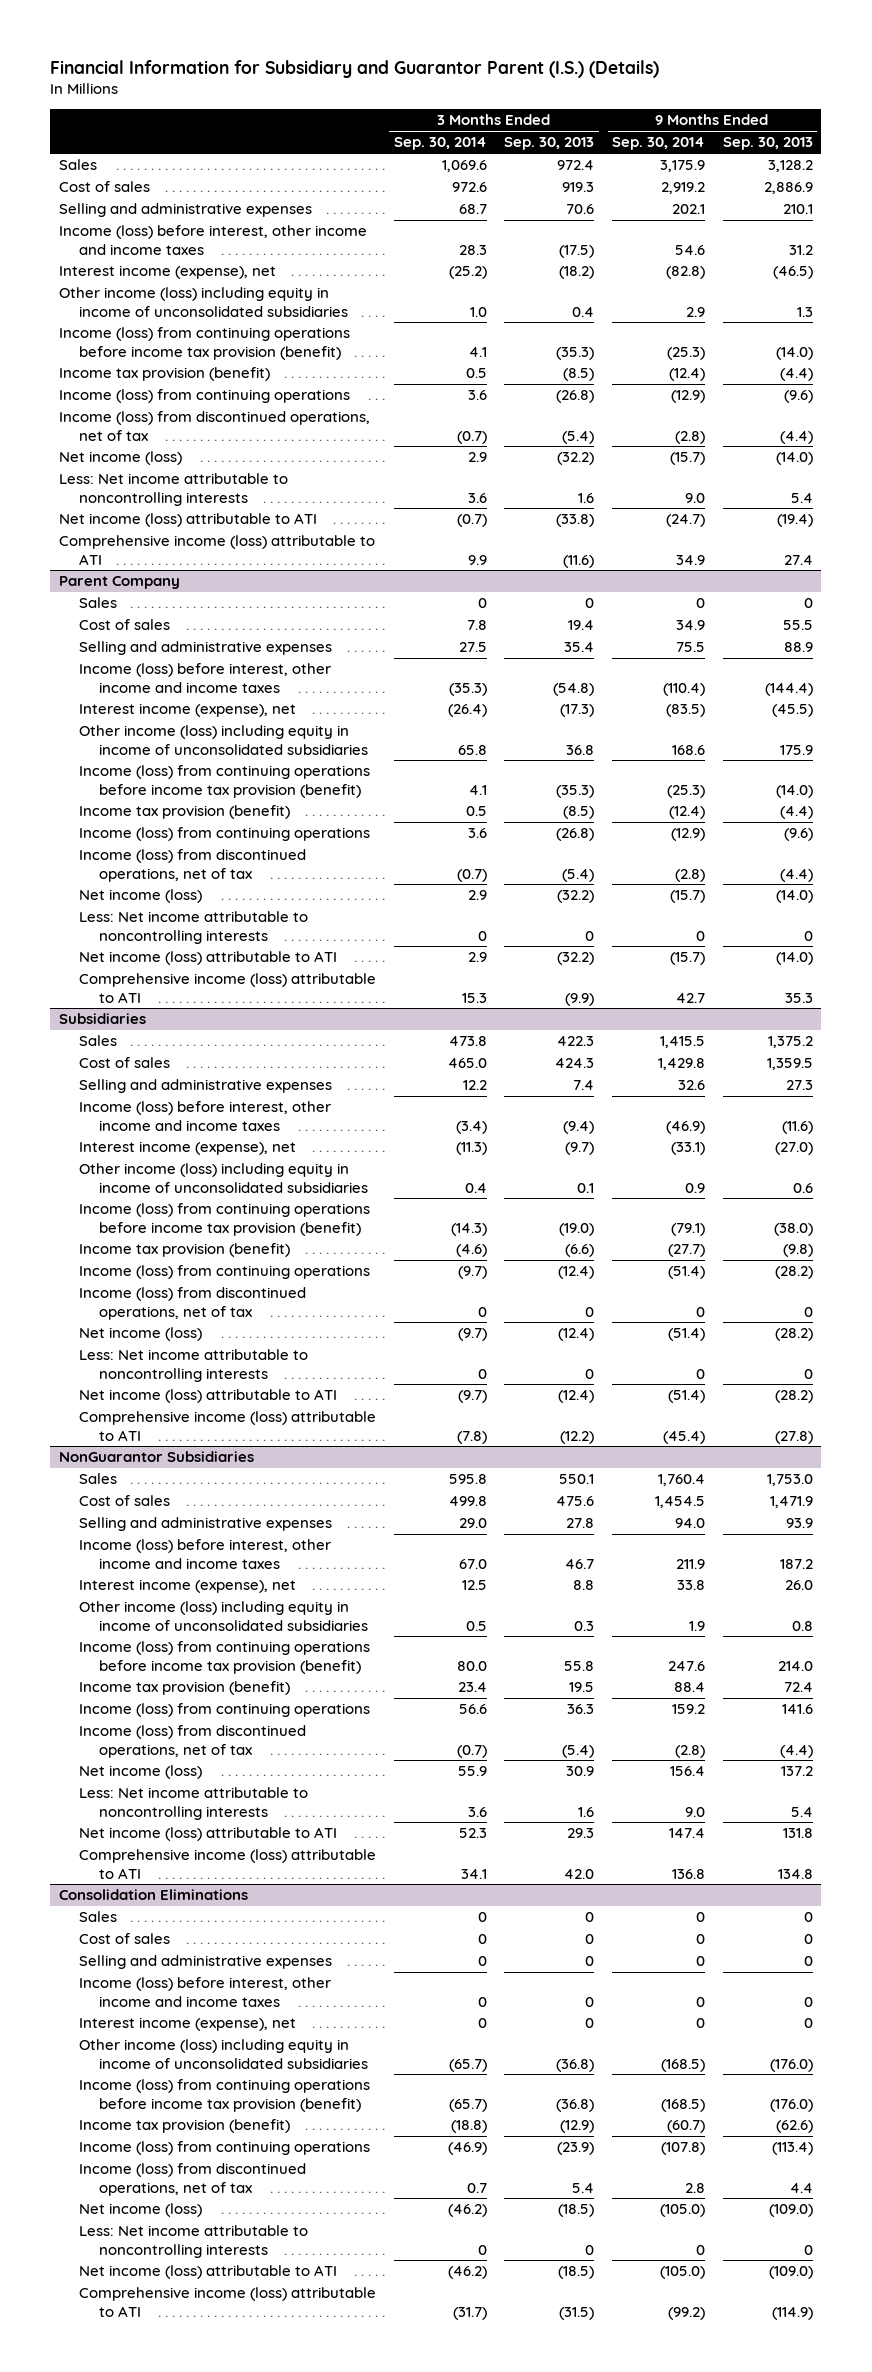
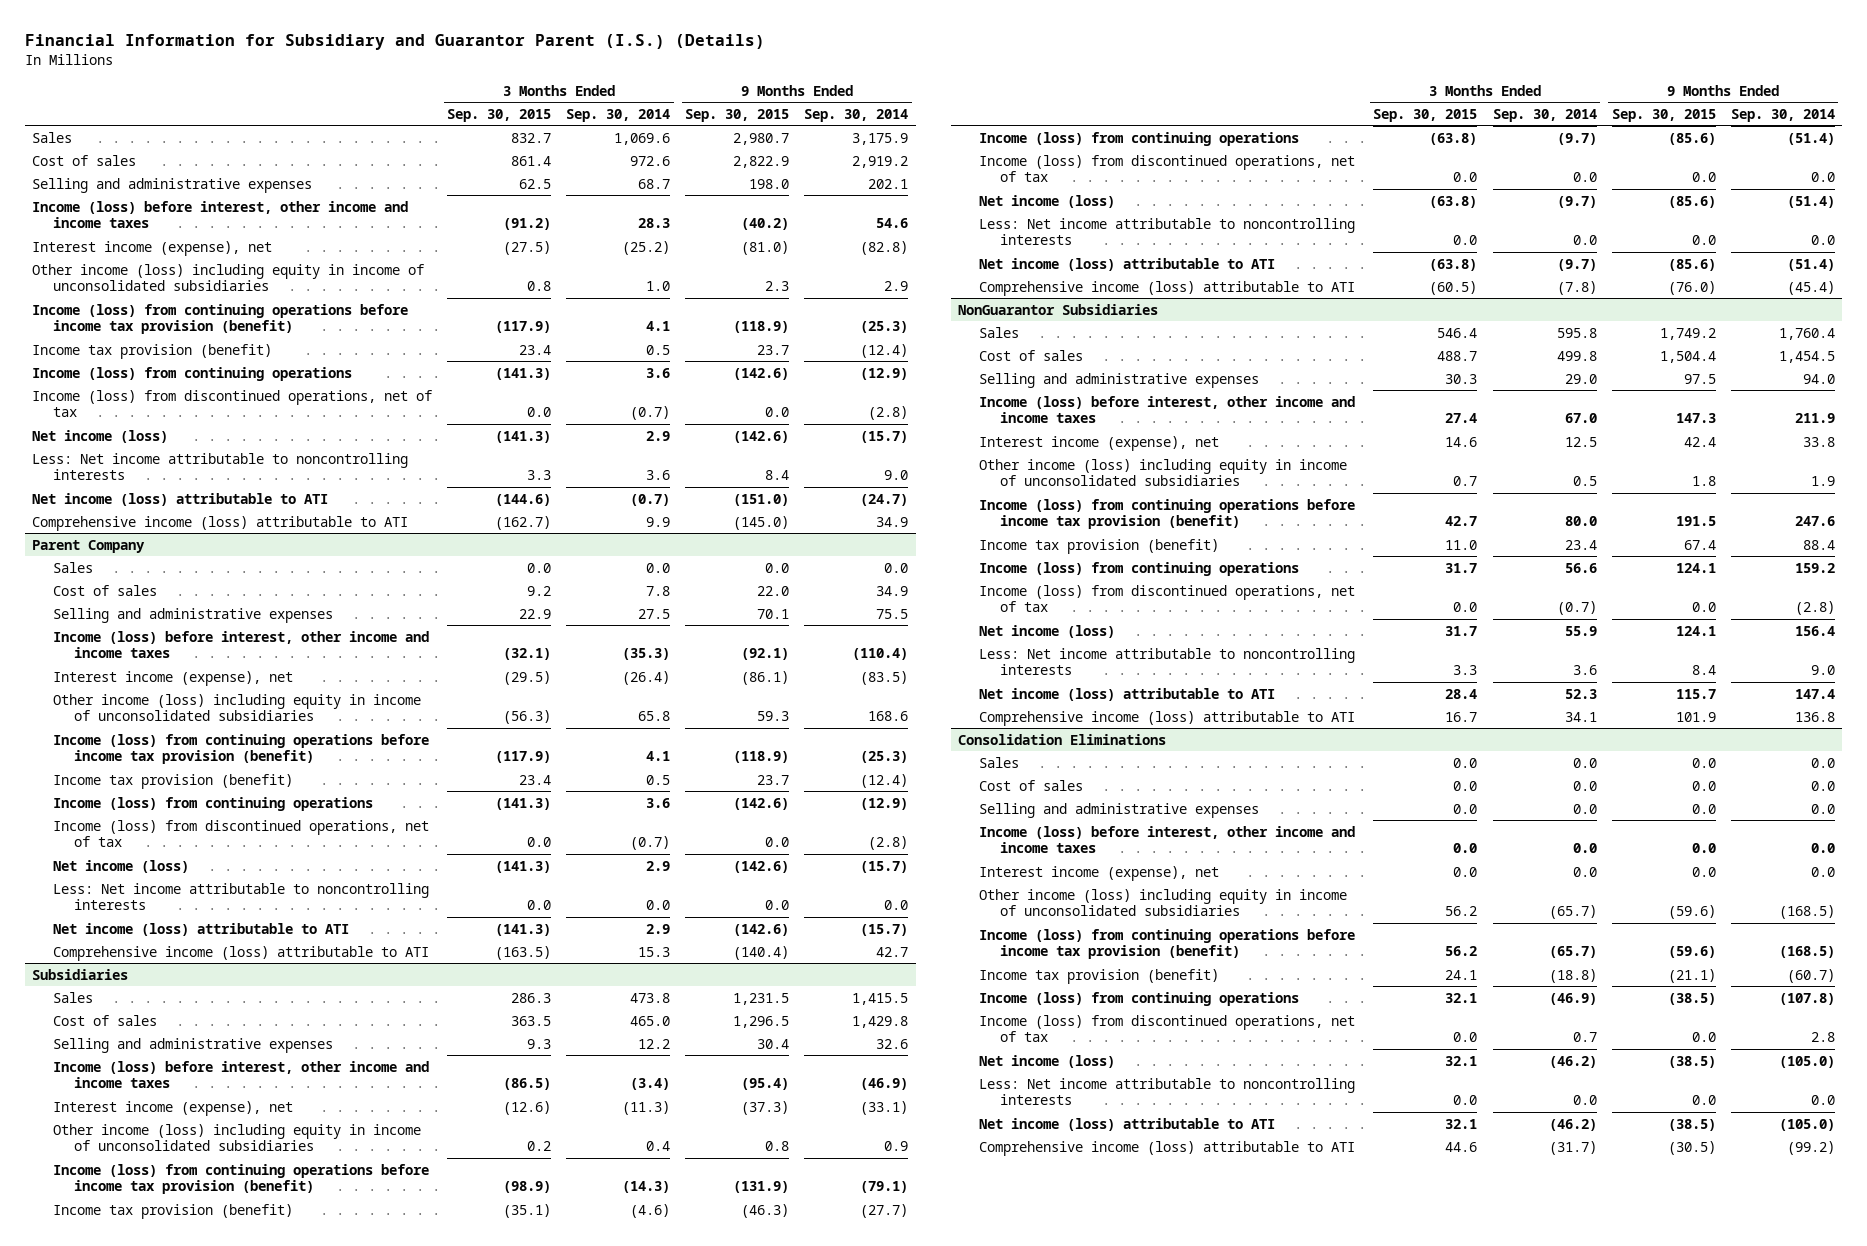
[504,137,595,151] Sep. 30, 2013 -> none
[722,137,813,151] Sep. 30, 2013 -> none
none -> [447,108,552,122] Sep. 30, 2015
none -> [685,108,790,122] Sep. 30, 2015
[477,598,487,609] 0 -> [646,562,671,573] 0.0
[696,598,706,609] 0 -> [884,562,909,573] 0.0
[477,930,487,941] 0 -> [646,900,671,911] 0.0
[696,930,706,941] 0 -> [884,900,909,911] 0.0
[477,1306,487,1317] 0 -> [1572,172,1597,183] 0.0
[696,1306,706,1317] 0 -> [1810,172,1835,183] 0.0
[477,1368,487,1379] 0 -> [1572,235,1597,246] 0.0
[696,1368,706,1379] 0 -> [1810,235,1835,246] 0.0
[477,1912,487,1923] 0 -> [1572,757,1597,768] 0.0
[696,1912,706,1923] 0 -> [1810,757,1835,768] 0.0
[477,1934,487,1945] 0 -> [1572,780,1597,791] 0.0
[696,1934,706,1945] 0 -> [1810,780,1835,791] 0.0
[477,1956,487,1967] 0 -> [1572,803,1597,814] 0.0
[696,1956,706,1967] 0 -> [1810,803,1835,814] 0.0
[477,1996,487,2007] 0 -> [1572,843,1597,854] 0.0
[696,1996,706,2007] 0 -> [1810,843,1835,854] 0.0
[477,2018,487,2029] 0 -> [1572,866,1597,877] 0.0
[696,2018,706,2029] 0 -> [1810,866,1835,877] 0.0
[477,2244,487,2255] 0 -> [1572,1095,1597,1106] 0.0
[696,2244,706,2255] 0 -> [1810,1095,1835,1106] 0.0

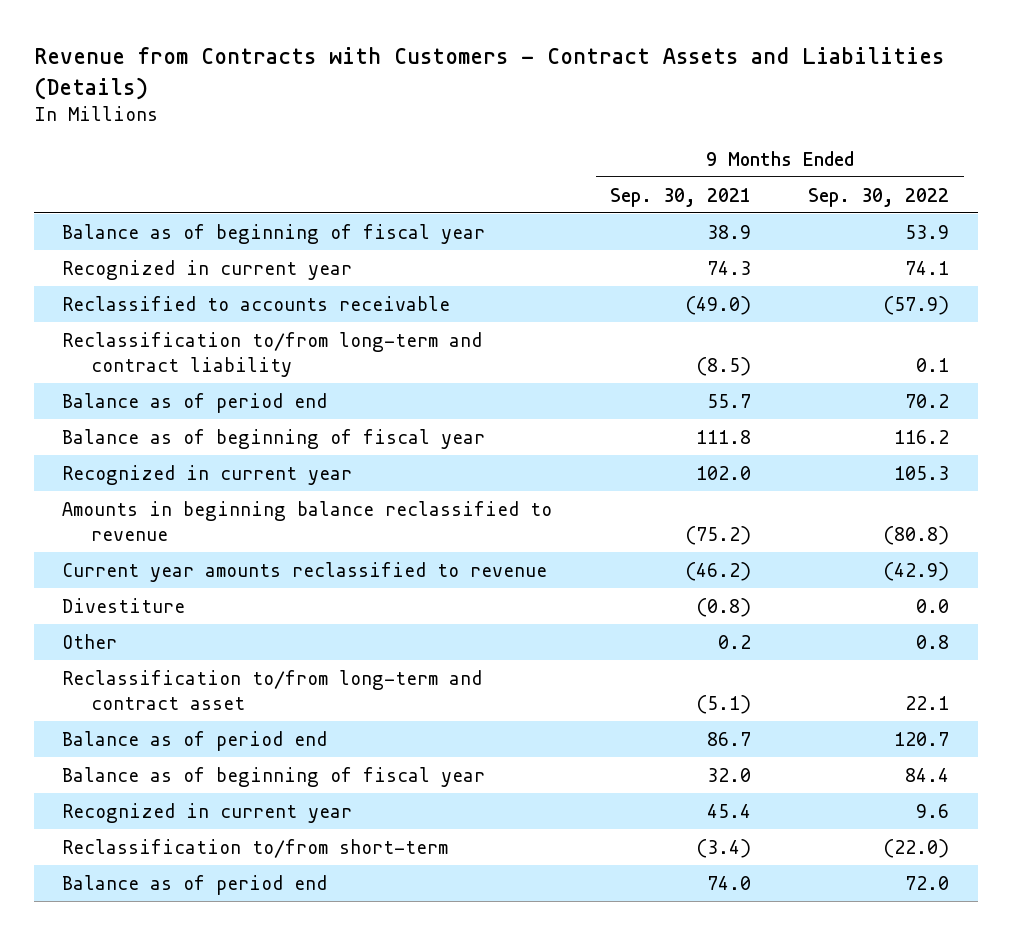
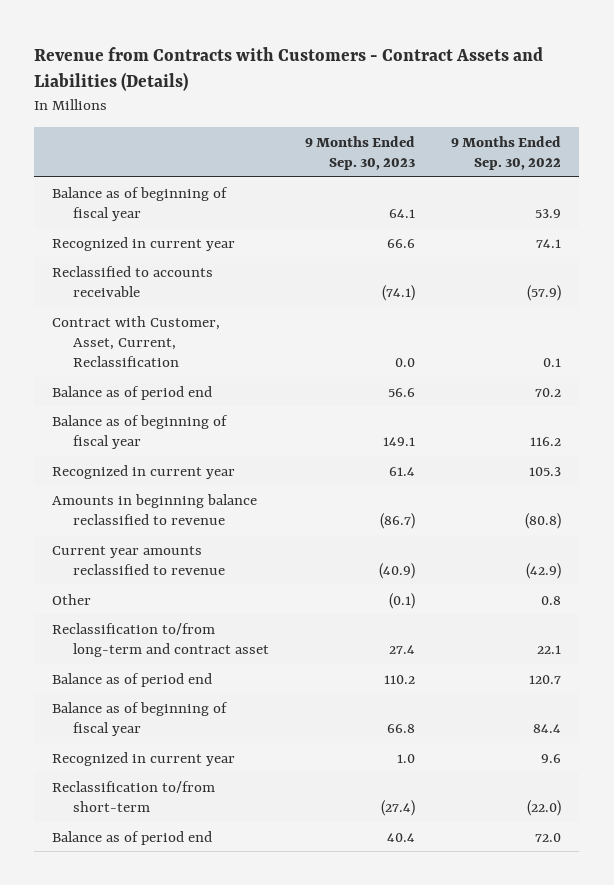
[609,187,751,207] Sep. 30, 2021 -> none
none -> [305,135,416,170] 9 Months Ended Sep. 30, 2023
[62,331,483,377] Reclassification to/from long-term and contract liability -> none
none -> [52,315,221,367] Contract with Customer, Asset, Current, Reclassification
[62,597,186,613] Divestiture -> none

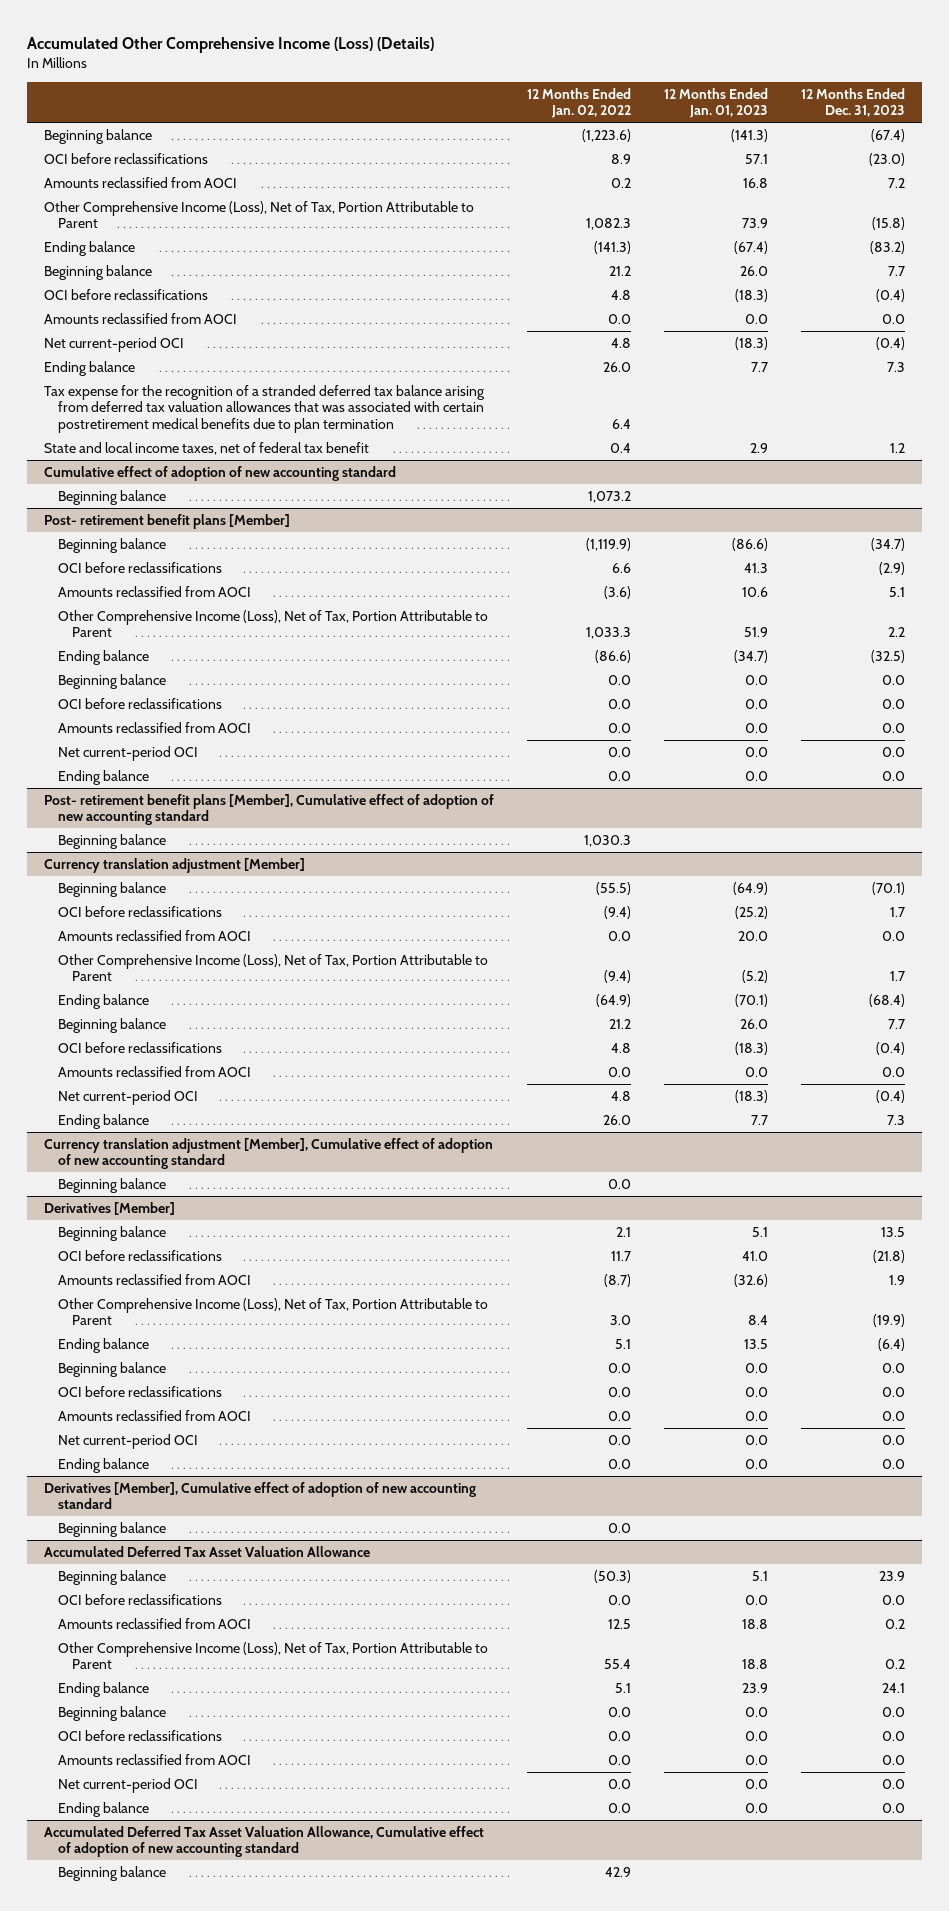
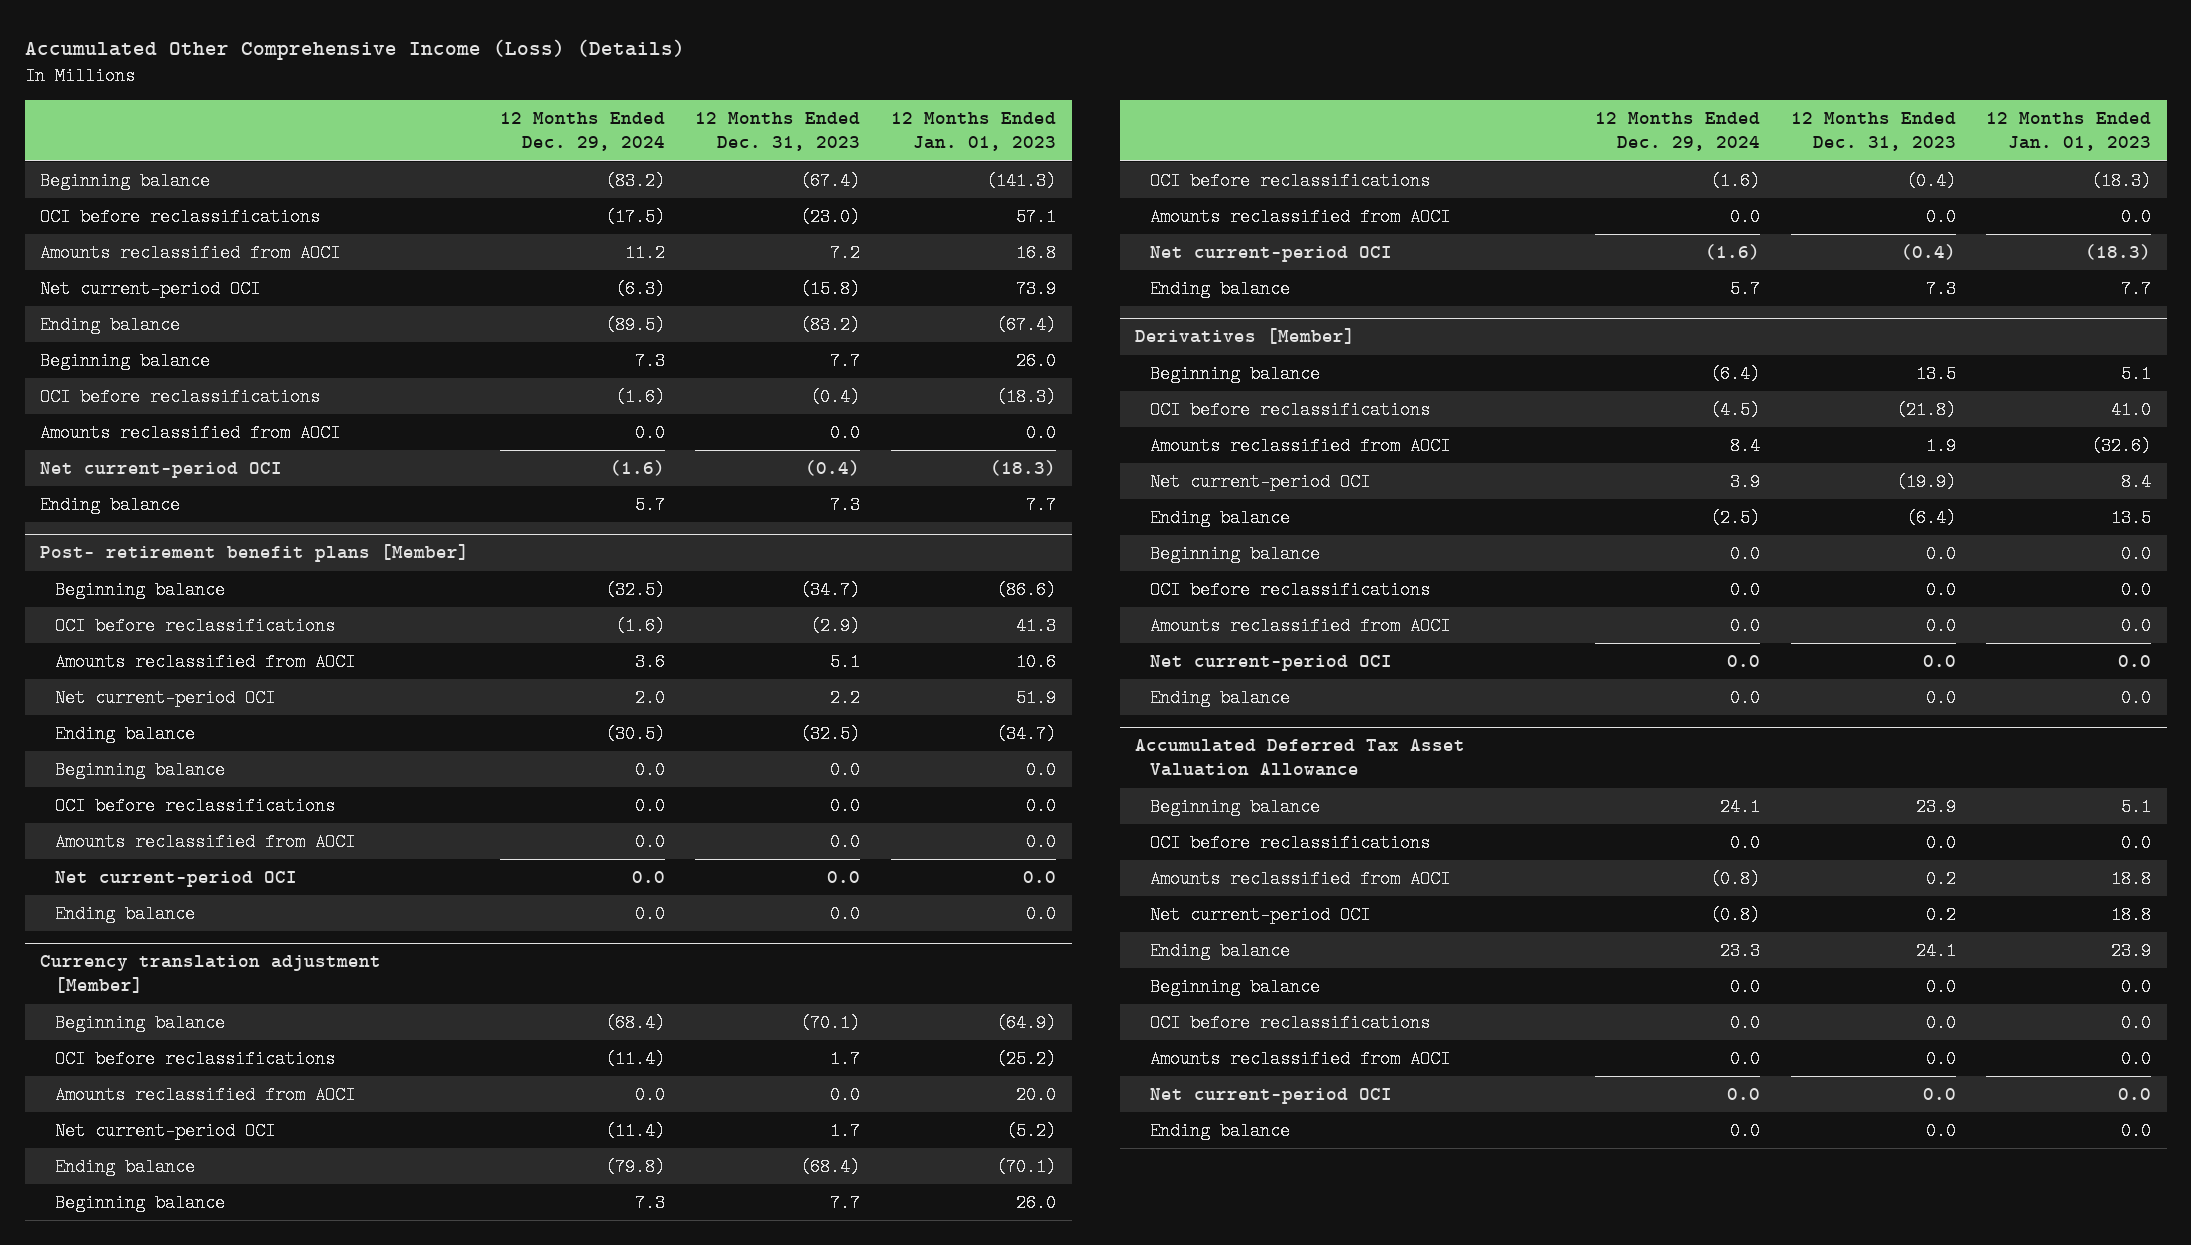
[526,87,631,119] 12 Months Ended Jan. 02, 2022 -> none
none -> [499,112,665,152] 12 Months Ended Dec. 29, 2024
[43,200,474,229] Other Comprehensive Income (Loss), Net of Tax, Portion Attributable to Parent -> [40,280,261,299] Net current-period OCI
[43,384,485,434] Tax expense for the recognition of a stranded deferred tax balance arising from deferred tax valuation allowances that was associated with certain postretirement medical benefits due to plan termination -> none
[43,441,369,455] State and local income taxes, net of federal tax benefit -> none
[43,465,396,481] Cumulative effect of adoption of new accounting standard -> none
[57,489,166,505] Beginning balance -> none
[57,609,488,638] Other Comprehensive Income (Loss), Net of Tax, Portion Attributable to Parent -> [54,689,275,708] Net current-period OCI
[43,793,494,826] Post- retirement benefit plans [Member], Cumulative effect of adoption of new accounting standard -> none
[57,833,166,849] Beginning balance -> none
[57,953,488,982] Other Comprehensive Income (Loss), Net of Tax, Portion Attributable to Parent -> [54,1122,275,1141] Net current-period OCI
[43,1137,493,1170] Currency translation adjustment [Member], Cumulative effect of adoption of new accounting standard -> none
[57,1177,166,1193] Beginning balance -> none
[57,1297,488,1326] Other Comprehensive Income (Loss), Net of Tax, Portion Attributable to Parent -> [1149,473,1370,492] Net current-period OCI
[43,1481,476,1510] Derivatives [Member], Cumulative effect of adoption of new accounting standard -> none
[57,1521,166,1537] Beginning balance -> none
[57,1641,488,1670] Other Comprehensive Income (Loss), Net of Tax, Portion Attributable to Parent -> [1149,906,1370,925] Net current-period OCI
[43,1825,484,1858] Accumulated Deferred Tax Asset Valuation Allowance, Cumulative effect of adoption of new accounting standard -> none
[57,1865,166,1881] Beginning balance -> none

